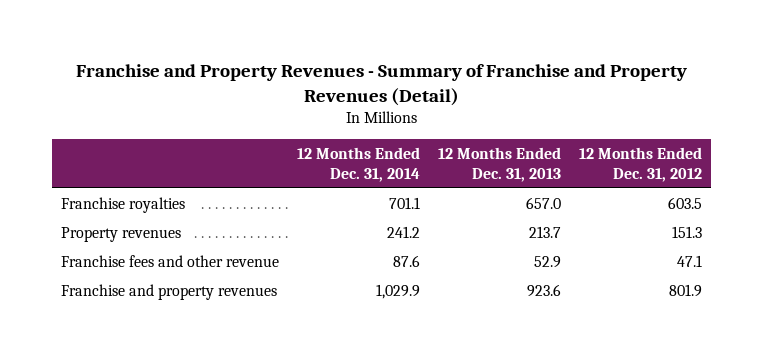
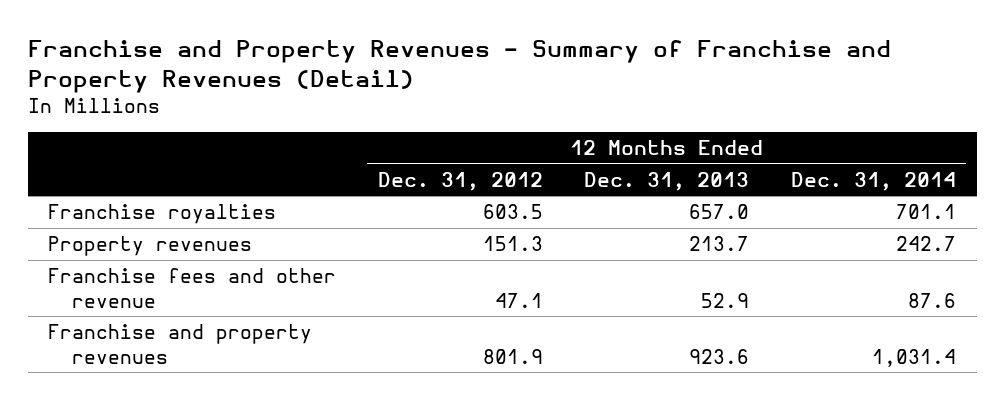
[387,225,421,238] 241.2 -> [895,236,956,252] 242.7
[376,283,421,299] 1,029.9 -> [871,348,956,367] 1,031.4

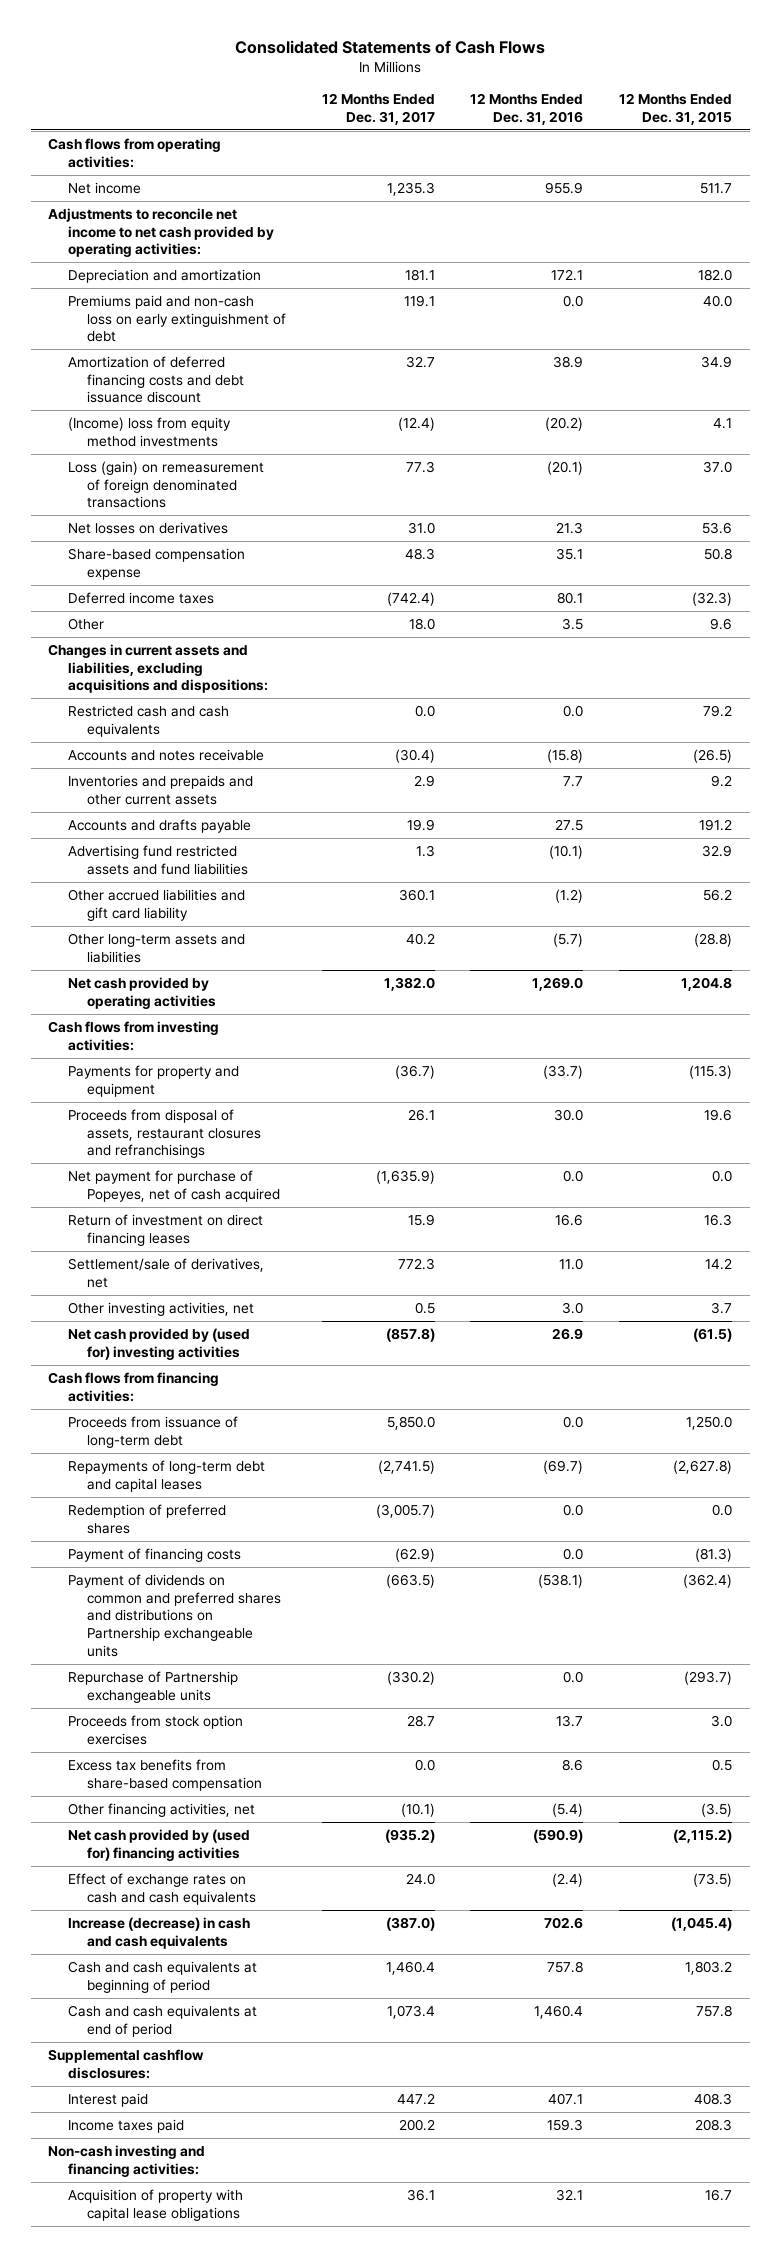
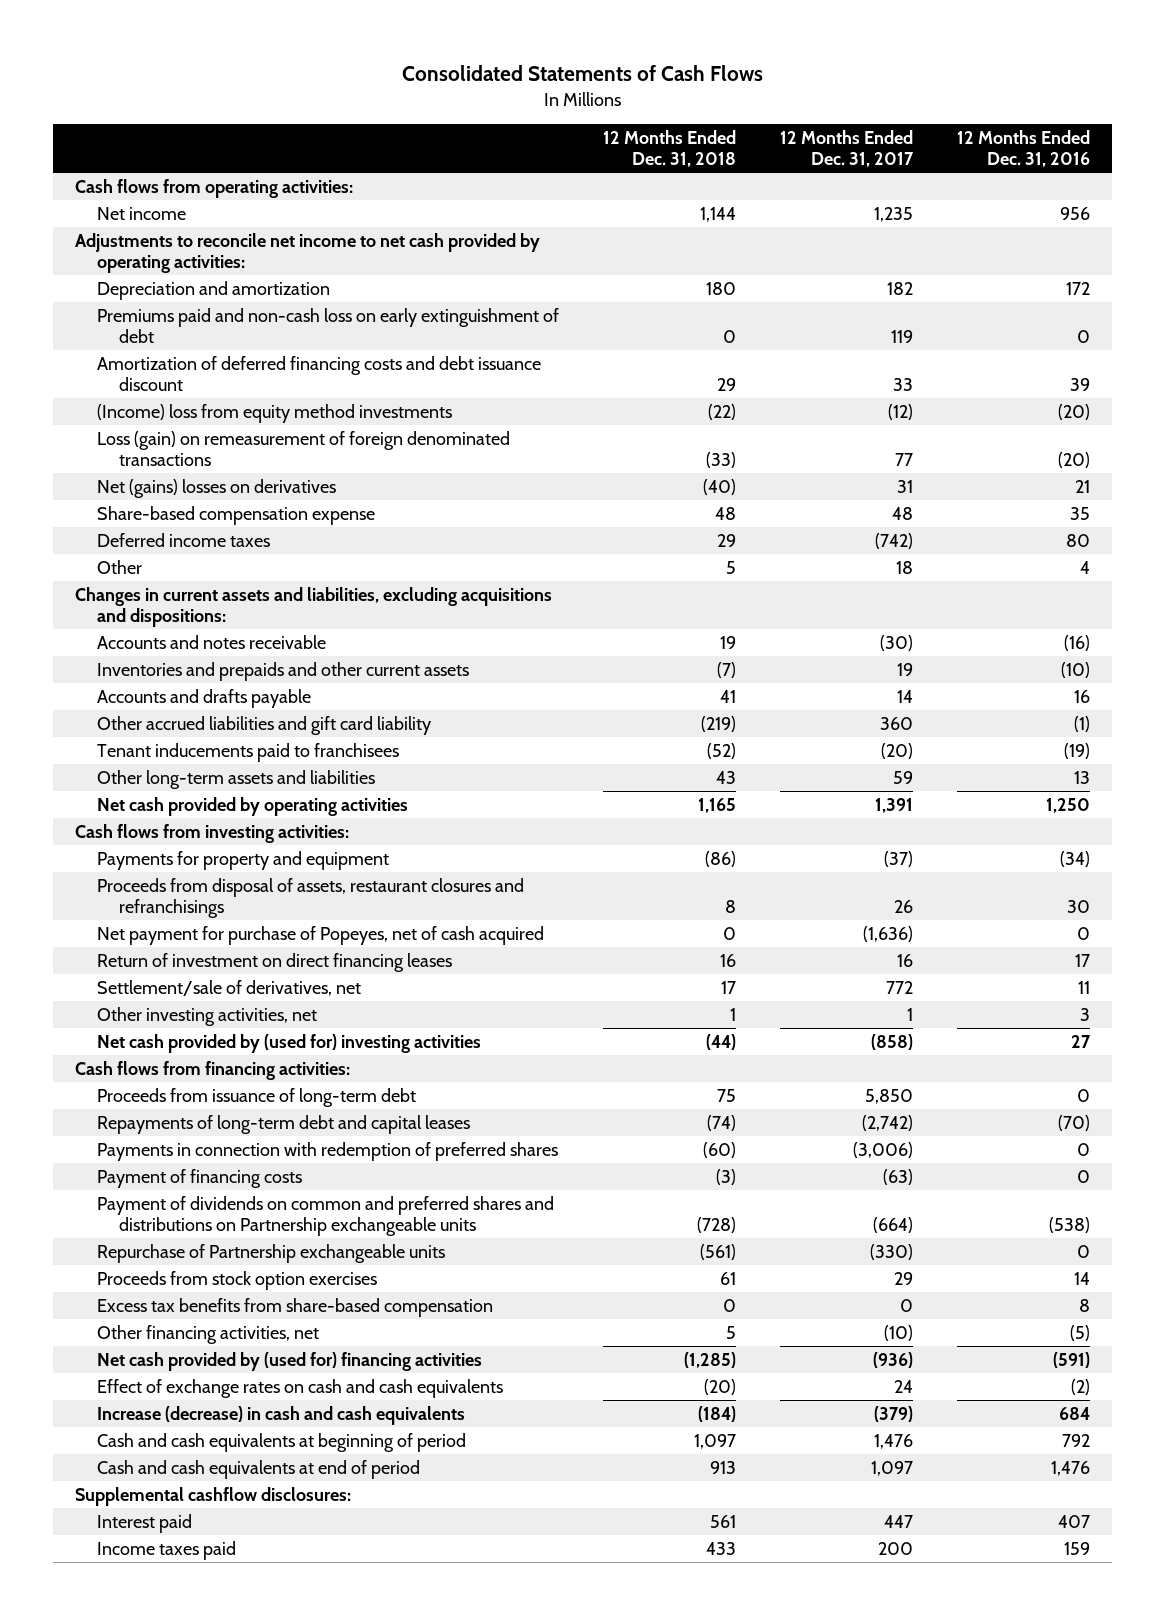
[619,93,733,125] 12 Months Ended Dec. 31, 2015 -> none
none -> [603,129,737,167] 12 Months Ended Dec. 31, 2018
[386,182,435,197] 1,235.3 -> [874,206,914,222] 1,235
[545,182,584,195] 955.9 -> [1059,206,1090,220] 956
[404,269,435,282] 181.1 -> [887,281,914,295] 182
[551,269,584,282] 172.1 -> [1065,281,1090,295] 172
[403,295,435,308] 119.1 -> [891,329,914,343] 119
[563,295,584,308] 0.0 -> [1076,329,1090,343] 0
[405,356,435,369] 32.7 -> [893,377,914,391] 33
[553,356,584,369] 38.9 -> [1069,377,1090,391] 39
[397,417,435,432] (12.4) -> [888,403,914,420] (12)
[545,417,584,432] (20.2) -> [1057,403,1090,420] (20)
[405,461,435,474] 77.3 -> [895,452,914,466] 77
[547,461,584,476] (20.1) -> [1057,451,1090,468] (20)
[67,522,228,535] Net losses on derivatives -> [97,478,337,498] Net (gains) losses on derivatives
[407,522,435,535] 31.0 -> [897,479,914,493] 31
[556,522,584,535] 21.3 -> [1074,479,1090,493] 21
[404,548,435,561] 48.3 -> [892,506,914,520] 48
[556,548,584,561] 35.1 -> [1069,506,1090,520] 35
[386,592,435,607] (742.4) -> [875,532,914,549] (742)
[557,592,584,605] 80.1 -> [1065,533,1090,547] 80
[408,618,435,631] 18.0 -> [896,560,914,574] 18
[562,618,584,631] 3.5 -> [1079,560,1090,574] 4
[67,705,229,737] Restricted cash and cash equivalents -> none
[67,845,248,875] Advertising fund restricted assets and fund liabilities -> none
[394,749,435,764] (30.4) -> [880,634,914,651] (30)
[547,749,584,764] (15.8) -> [1063,634,1090,651] (16)
[413,775,435,788] 2.9 -> [897,662,914,676] 19
[563,776,584,788] 7.7 -> [1060,661,1090,678] (10)
[406,819,435,832] 19.9 -> [897,689,914,703] 14
[555,819,584,832] 27.5 -> [1073,689,1090,703] 16
[398,889,435,902] 360.1 -> [880,716,914,730] 360
[555,889,584,904] (1.2) -> [1073,715,1090,732] (1)
none -> [97,742,400,762] Tenant inducements paid to franchisees
[405,933,435,946] 40.2 -> [893,770,914,784] 59
[553,933,584,948] (5.7) -> [1073,770,1090,784] 13
[383,977,435,992] 1,382.0 -> [875,797,914,813] 1,391
[532,977,584,992] 1,269.0 -> [1045,797,1090,813] 1,250
[394,1065,435,1080] (36.7) -> [884,850,914,867] (37)
[543,1065,584,1080] (33.7) -> [1059,850,1090,867] (34)
[407,1109,435,1122] 26.1 -> [894,899,914,913] 26
[554,1109,584,1122] 30.0 -> [1066,899,1090,913] 30
[375,1170,435,1185] (1,635.9) -> [863,925,914,942] (1,636)
[563,1170,584,1183] 0.0 -> [1076,926,1090,940] 0
[407,1214,435,1227] 15.9 -> [897,953,914,967] 16
[555,1214,584,1227] 16.6 -> [1074,953,1090,967] 17
[397,1258,435,1271] 772.3 -> [886,980,914,994] 772
[559,1258,584,1271] 11.0 -> [1077,980,1090,994] 11
[414,1302,435,1315] 0.5 -> [907,1007,914,1021] 1
[562,1302,584,1315] 3.0 -> [1079,1007,1090,1021] 3
[385,1328,435,1343] (857.8) -> [871,1033,914,1050] (858)
[552,1328,584,1341] 26.9 -> [1070,1034,1091,1048] 27
[386,1416,435,1431] 5,850.0 -> [865,1088,914,1104] 5,850
[563,1416,584,1429] 0.0 -> [1076,1088,1090,1102] 0
[377,1460,435,1475] (2,741.5) -> [862,1114,914,1131] (2,742)
[543,1460,584,1475] (69.7) -> [1057,1114,1090,1131] (70)
[67,1504,226,1534] Redemption of preferred shares -> [97,1141,559,1161] Payments in connection with redemption of preferred shares
[375,1504,435,1519] (3,005.7) -> [853,1141,914,1158] (3,006)
[563,1504,584,1517] 0.0 -> [1076,1142,1090,1156] 0
[394,1548,435,1563] (62.9) -> [883,1168,914,1185] (63)
[563,1548,584,1561] 0.0 -> [1076,1169,1090,1183] 0
[385,1574,435,1589] (663.5) -> [873,1216,914,1233] (664)
[538,1574,584,1589] (538.1) -> [1048,1216,1090,1233] (538)
[386,1671,435,1686] (330.2) -> [870,1243,914,1260] (330)
[563,1671,584,1684] 0.0 -> [1076,1244,1090,1258] 0
[406,1715,435,1728] 28.7 -> [894,1271,914,1285] 29
[556,1715,584,1728] 13.7 -> [1073,1271,1090,1285] 14
[414,1759,435,1772] 0.0 -> [900,1298,914,1312] 0
[562,1759,584,1772] 8.6 -> [1078,1298,1090,1312] 8
[400,1803,435,1818] (10.1) -> [884,1324,914,1341] (10)
[552,1803,584,1818] (5.4) -> [1069,1324,1090,1341] (5)
[384,1829,435,1844] (935.2) -> [873,1351,914,1368] (936)
[533,1829,584,1844] (590.9) -> [1052,1351,1090,1368] (591)
[405,1873,435,1886] 24.0 -> [894,1379,914,1393] 24
[552,1873,584,1888] (2.4) -> [1070,1378,1090,1395] (2)
[385,1917,435,1932] (387.0) -> [874,1405,914,1422] (379)
[544,1917,584,1930] 702.6 -> [1058,1406,1090,1420] 684
[385,1961,435,1976] 1,460.4 -> [874,1433,914,1449] 1,476
[547,1961,584,1974] 757.8 -> [1061,1433,1090,1447] 792
[386,2005,435,2020] 1,073.4 -> [871,1460,914,1476] 1,097
[534,2005,584,2020] 1,460.4 -> [1050,1460,1090,1476] 1,476
[48,2145,206,2177] Non-cash investing and financing activities: -> none
[67,2189,243,2221] Acquisition of property with capital lease obligations -> none
[396,2093,435,2106] 447.2 -> [884,1514,914,1528] 447
[548,2093,584,2106] 407.1 -> [1057,1514,1090,1528] 407
[398,2119,435,2132] 200.2 -> [878,1541,914,1555] 200
[547,2119,584,2132] 159.3 -> [1063,1541,1090,1555] 159

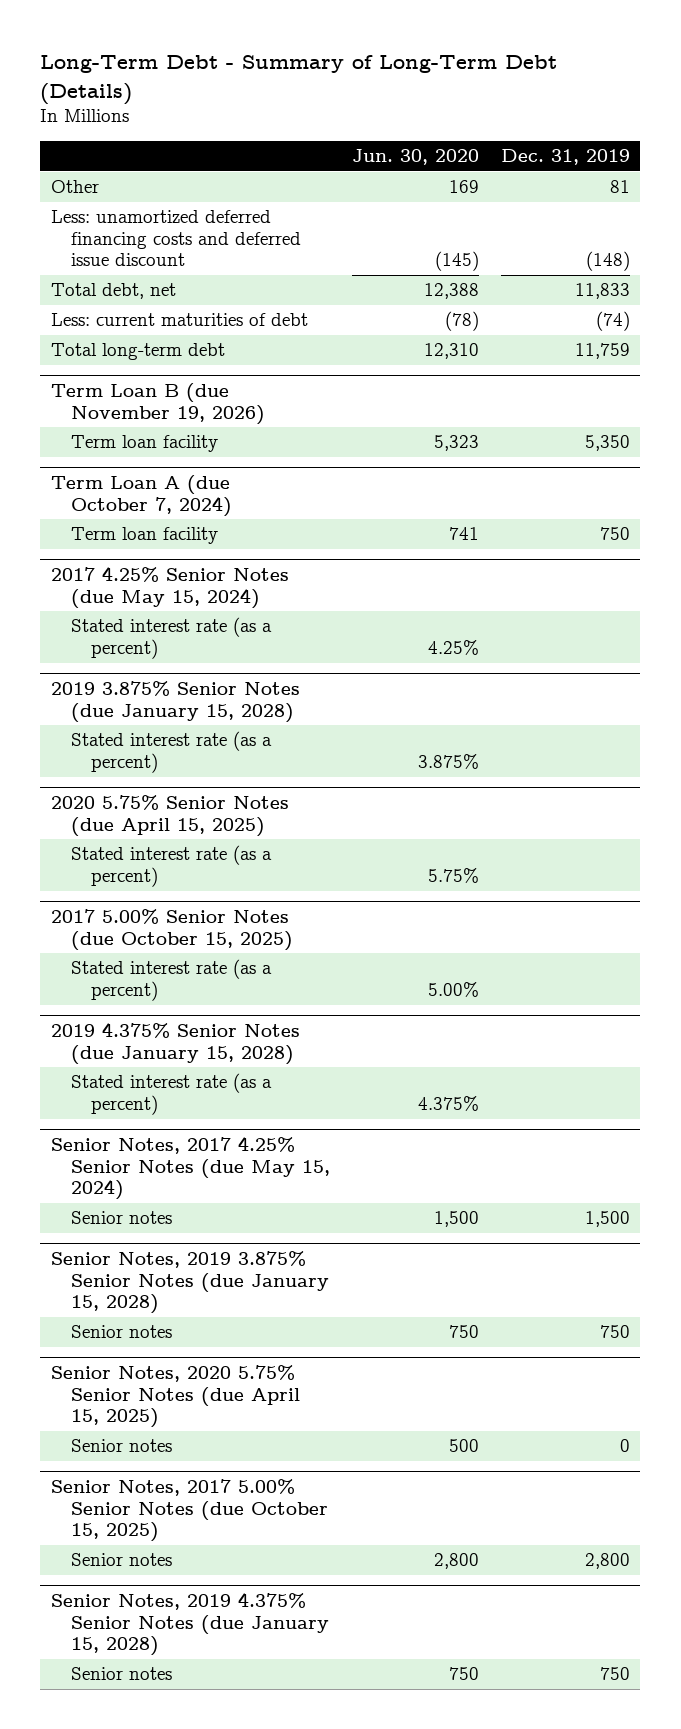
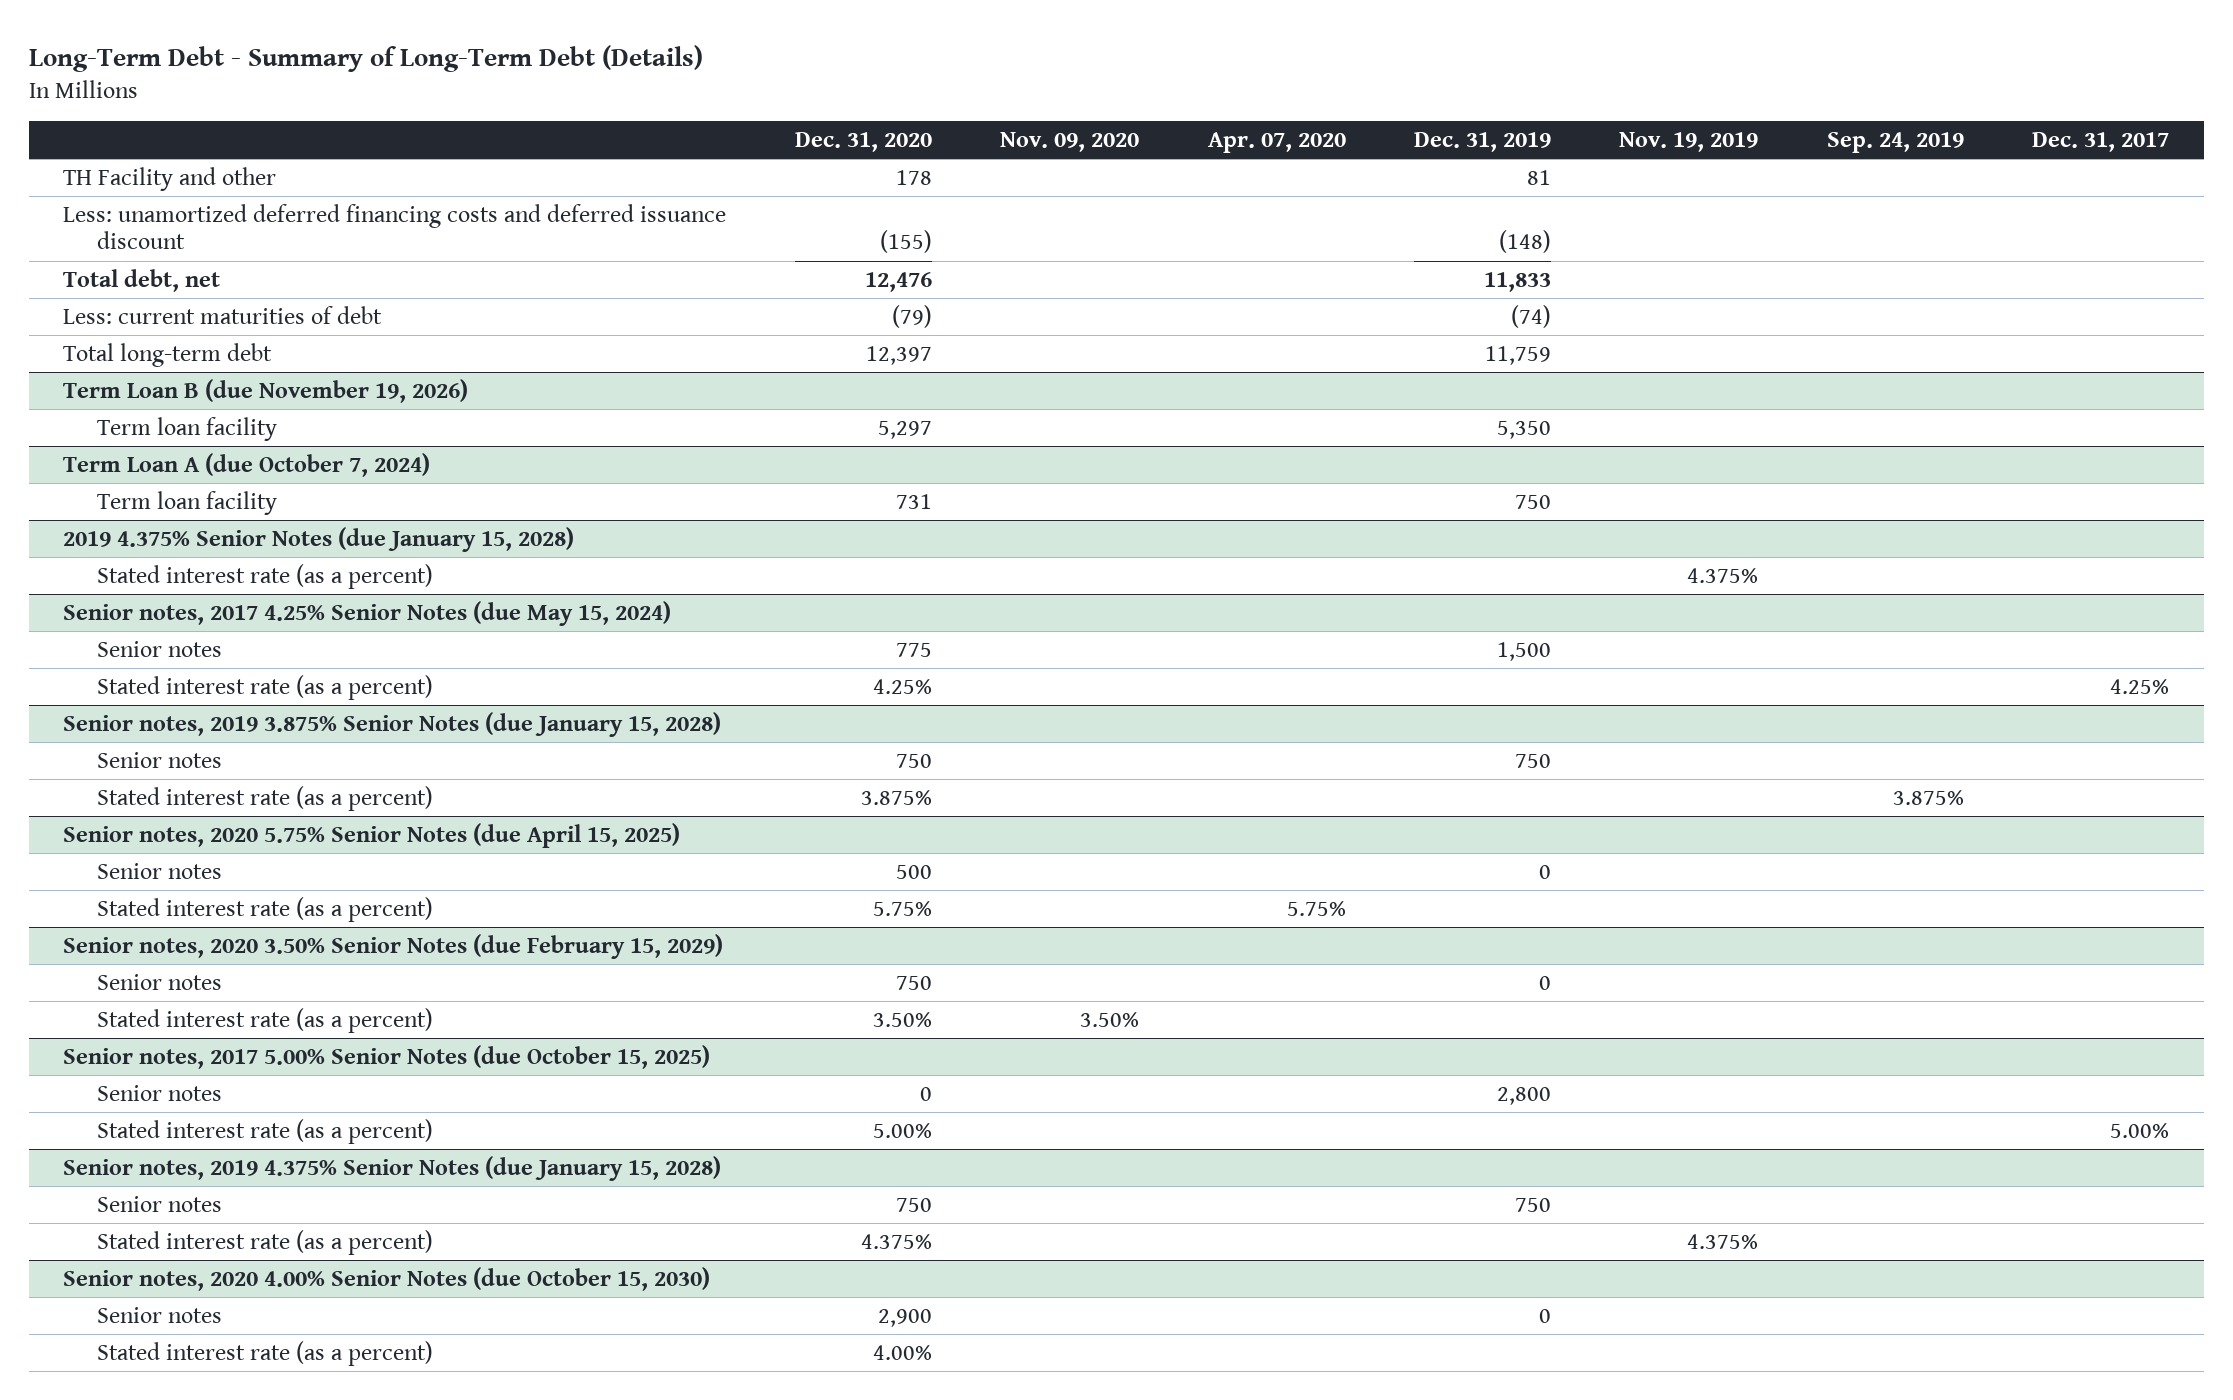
[351,149,479,166] Jun. 30, 2020 -> none
none -> [794,132,932,153] Dec. 31, 2020
none -> [1000,132,1140,153] Nov. 09, 2020
none -> [1207,132,1346,154] Apr. 07, 2020
none -> [1619,132,1759,153] Nov. 19, 2019
none -> [1826,132,1964,154] Sep. 24, 2019
none -> [2032,132,2170,153] Dec. 31, 2017
[51,180,100,194] Other -> [63,166,277,191] TH Facility and other
[51,210,302,267] Less: unamortized deferred financing costs and deferred issue discount -> [63,203,727,250] Less: unamortized deferred financing costs and deferred issuance discount
[51,566,290,609] 2017 4.25% Senior Notes (due May 15, 2024) -> none
[71,617,273,659] Stated interest rate (as a percent) -> none
[51,681,301,723] 2019 3.875% Senior Notes (due January 15, 2028) -> none
[71,731,273,773] Stated interest rate (as a percent) -> none
[51,795,290,837] 2020 5.75% Senior Notes (due April 15, 2025) -> none
[71,845,273,887] Stated interest rate (as a percent) -> none
[51,909,294,951] 2017 5.00% Senior Notes (due October 15, 2025) -> none
[71,959,273,1001] Stated interest rate (as a percent) -> none
[51,1136,331,1200] Senior Notes, 2017 4.25% Senior Notes (due May 15, 2024) -> [63,600,672,626] Senior notes, 2017 4.25% Senior Notes (due May 15, 2024)
none -> [97,674,434,700] Stated interest rate (as a percent)
[51,1251,330,1314] Senior Notes, 2019 3.875% Senior Notes (due January 15, 2028) -> [63,711,722,737] Senior notes, 2019 3.875% Senior Notes (due January 15, 2028)
none -> [97,785,434,811] Stated interest rate (as a percent)
[51,1365,301,1428] Senior Notes, 2020 5.75% Senior Notes (due April 15, 2025) -> [63,822,681,848] Senior notes, 2020 5.75% Senior Notes (due April 15, 2025)
none -> [97,896,434,922] Stated interest rate (as a percent)
none -> [63,933,724,959] Senior notes, 2020 3.50% Senior Notes (due February 15, 2029)
none -> [97,973,223,990] Senior notes
none -> [97,1007,434,1033] Stated interest rate (as a percent)
[51,1479,329,1542] Senior Notes, 2017 5.00% Senior Notes (due October 15, 2025) -> [63,1044,711,1069] Senior notes, 2017 5.00% Senior Notes (due October 15, 2025)
none -> [97,1118,434,1144] Stated interest rate (as a percent)
[51,1592,330,1656] Senior Notes, 2019 4.375% Senior Notes (due January 15, 2028) -> [63,1155,722,1181] Senior notes, 2019 4.375% Senior Notes (due January 15, 2028)
none -> [97,1229,434,1255] Stated interest rate (as a percent)
none -> [63,1266,711,1291] Senior notes, 2020 4.00% Senior Notes (due October 15, 2030)
none -> [97,1306,223,1323] Senior notes
none -> [97,1340,434,1366] Stated interest rate (as a percent)

